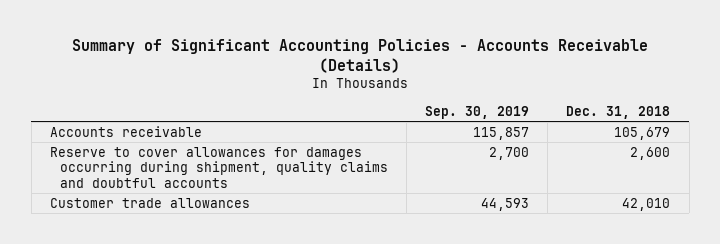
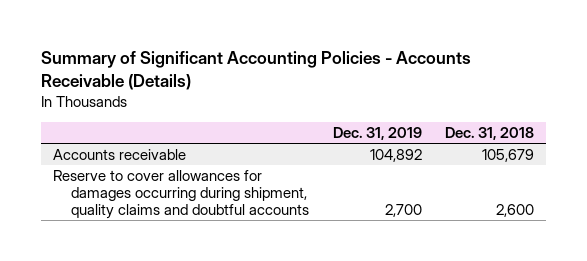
[425,105,530,119] Sep. 30, 2019 -> none
none -> [332,127,422,141] Dec. 31, 2019
[49,197,250,208] Customer trade allowances -> none

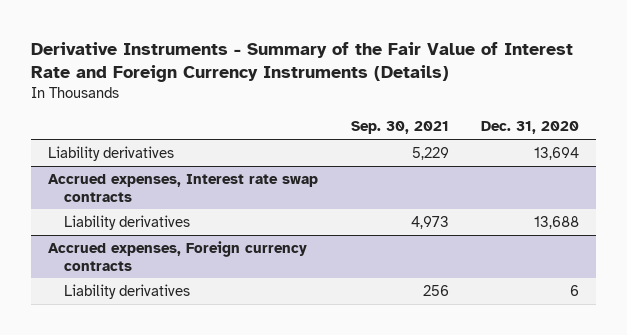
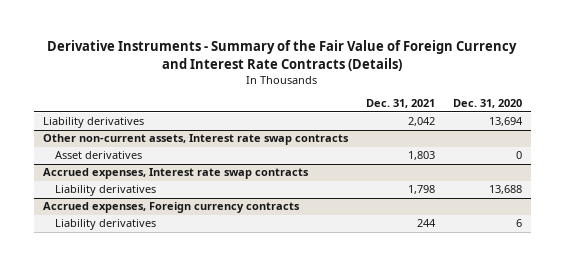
[31,41,574,83] Derivative Instruments - Summary of the Fair Value of Interest Rate and Foreign Currency Instruments (Details) -> [47,40,518,71] Derivative Instruments - Summary of the Fair Value of Foreign Currency and Interest Rate Contracts (Details)
[350,121,449,135] Sep. 30, 2021 -> none
none -> [365,99,435,109] Dec. 31, 2021
none -> [42,134,349,146] Other non-current assets, Interest rate swap contracts
none -> [55,151,143,160] Asset derivatives

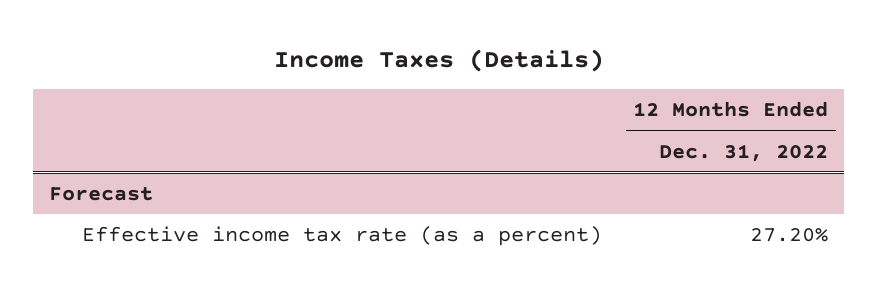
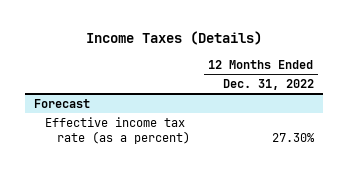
[750,228,829,243] 27.20% -> [271,132,315,142] 27.30%

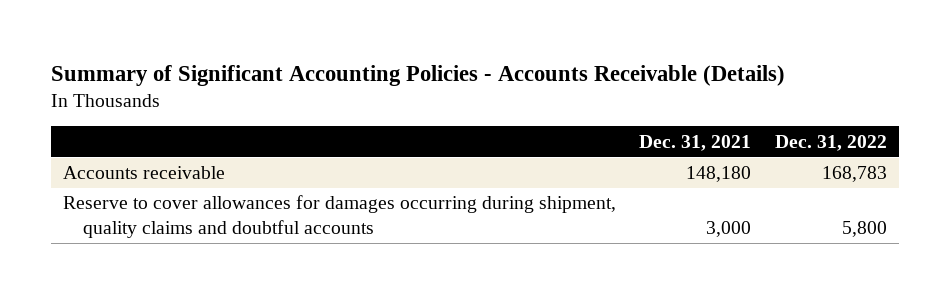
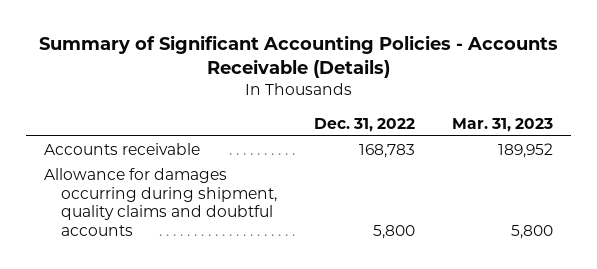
[639,134,752,151] Dec. 31, 2021 -> none
none -> [451,117,553,132] Mar. 31, 2023
[62,195,616,238] Reserve to cover allowances for damages occurring during shipment, quality claims and doubtful accounts -> [44,168,277,236] Allowance for damages occurring during shipment, quality claims and doubtful accounts

